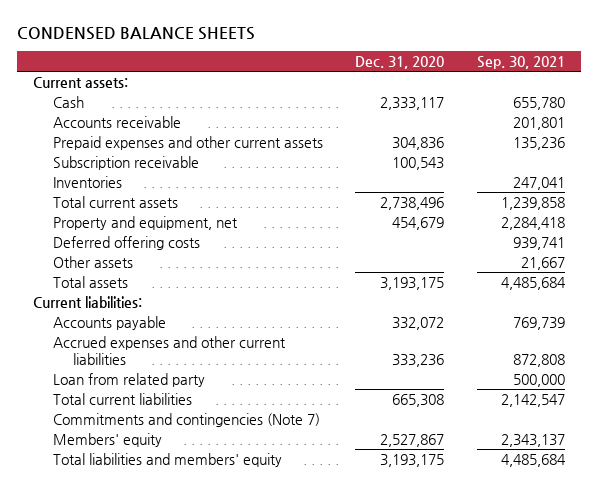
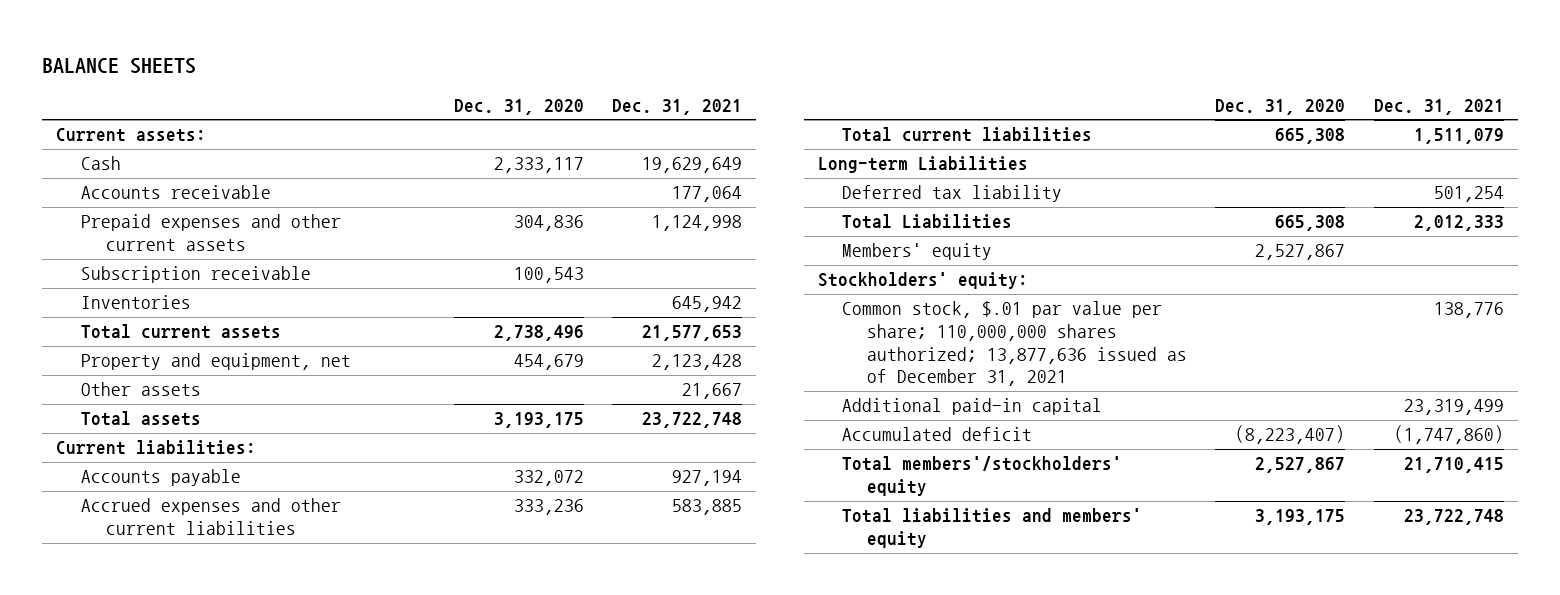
[16,26,255,40] CONDENSED BALANCE SHEETS -> [42,57,197,74] BALANCE SHEETS
[476,55,565,69] Sep. 30, 2021 -> none
none -> [612,98,743,115] Dec. 31, 2021
[53,235,201,250] Deferred offering costs -> none
[53,372,206,387] Loan from related party -> none
[53,412,321,427] Commitments and contingencies (Note 7) -> none
none -> [817,156,1028,174] Long-term Liabilities
none -> [842,185,1063,203] Deferred tax liability
none -> [842,214,1013,230] Total Liabilities
none -> [817,272,1028,290] Stockholders' equity:
none -> [842,301,1188,387] Common stock, $.01 par value per share; 110,000,000 shares authorized; 13,877,636 issued as of December 31, 2021
none -> [842,398,1103,416] Additional paid-in capital
none -> [842,427,1033,442] Accumulated deficit
none -> [842,456,1123,497] Total members'/stockholders' equity

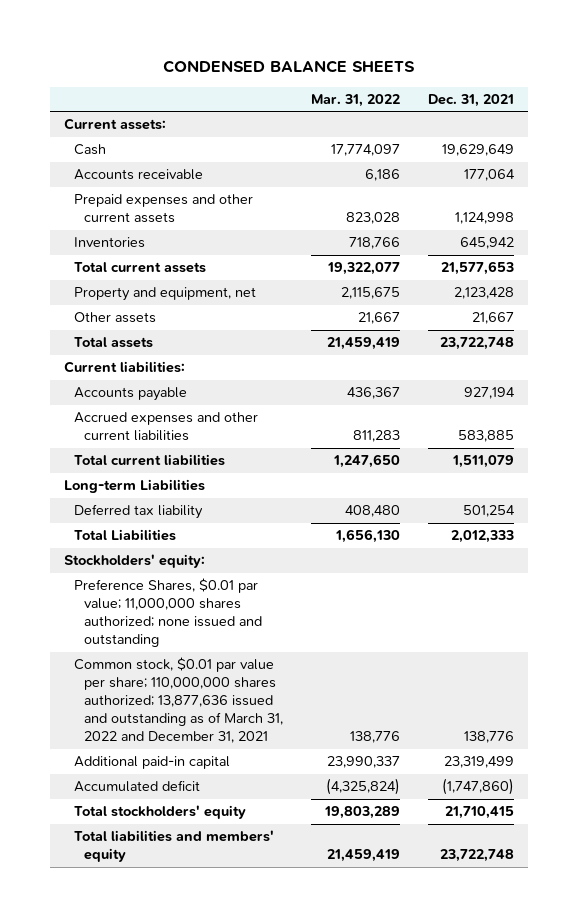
[42,57,197,74] BALANCE SHEETS -> [162,60,415,74] CONDENSED BALANCE SHEETS
[454,98,585,115] Dec. 31, 2020 -> none
none -> [311,93,401,107] Mar. 31, 2022
[81,266,312,284] Subscription receivable -> none
[842,243,993,261] Members' equity -> none
none -> [73,578,263,648] Preference Shares, $0.01 par value; 11,000,000 shares authorized; none issued and outstanding
[842,301,1188,387] Common stock, $.01 par value per share; 110,000,000 shares authorized; 13,877,636 issued as of December 31, 2021 -> [73,657,284,744] Common stock, $0.01 par value per share; 110,000,000 shares authorized; 13,877,636 issued and outstanding as of March 31, 2022 and December 31, 2021
[842,456,1123,497] Total members'/stockholders' equity -> [73,805,246,820] Total stockholders' equity

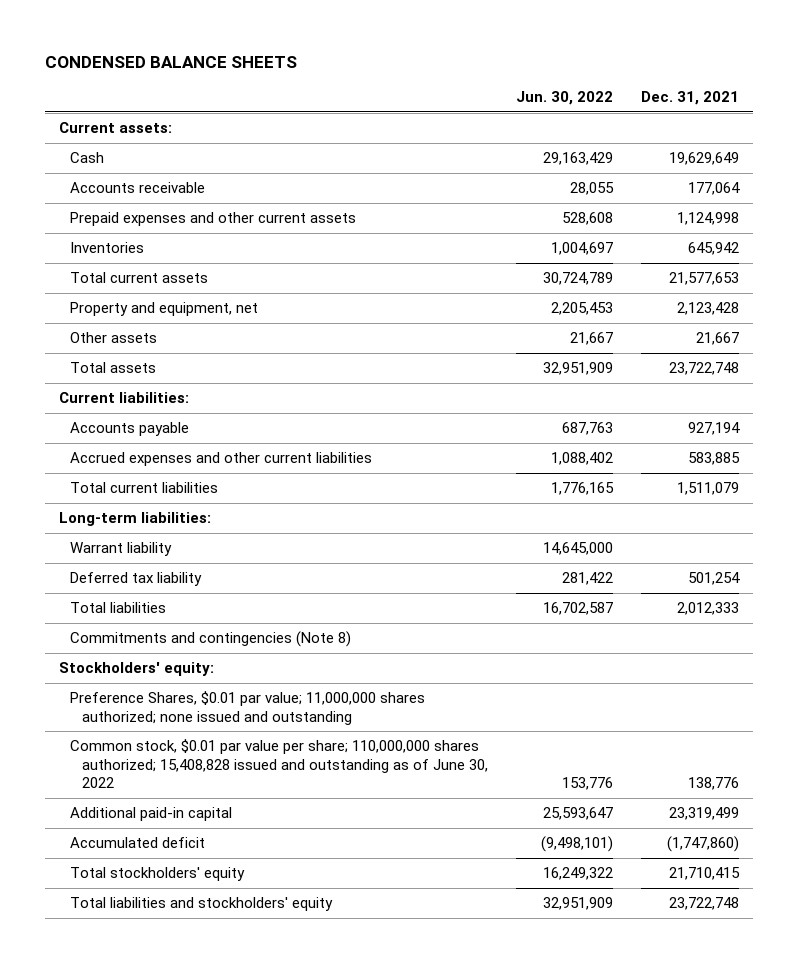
[311,93,401,107] Mar. 31, 2022 -> none
none -> [515,91,613,106] Jun. 30, 2022
[63,479,205,494] Long-term Liabilities -> [58,512,211,527] Long-term liabilities:
none -> [70,542,173,557] Warrant liability
[73,529,176,542] Total Liabilities -> [70,602,167,614] Total liabilities
none -> [70,631,352,648] Commitments and contingencies (Note 8)
[73,657,284,744] Common stock, $0.01 par value per share; 110,000,000 shares authorized; 13,877,636 issued and outstanding as of March 31, 2022 and December 31, 2021 -> [70,739,488,789] Common stock, $0.01 par value per share; 110,000,000 shares authorized; 15,408,828 issued and outstanding as of June 30, 2022
[73,830,274,863] Total liabilities and members' equity -> [70,897,334,912] Total liabilities and stockholders' equity

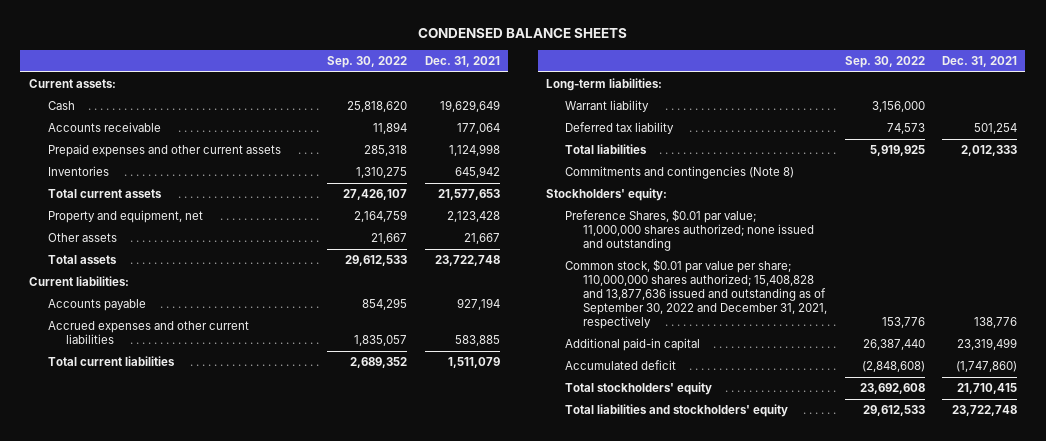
[515,91,613,106] Jun. 30, 2022 -> none
none -> [327,56,408,69] Sep. 30, 2022
[70,739,488,789] Common stock, $0.01 par value per share; 110,000,000 shares authorized; 15,408,828 issued and outstanding as of June 30, 2022 -> [564,259,828,330] Common stock, $0.01 par value per share; 110,000,000 shares authorized; 15,408,828 and 13,877,636 issued and outstanding as of September 30, 2022 and December 31, 2021, respectively

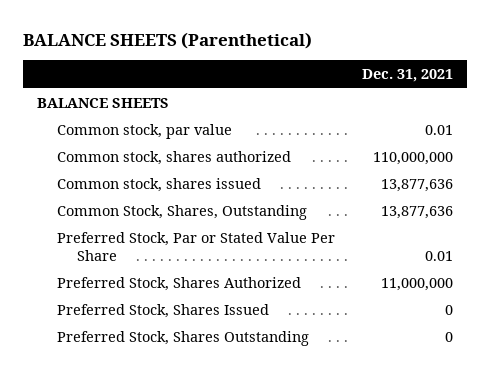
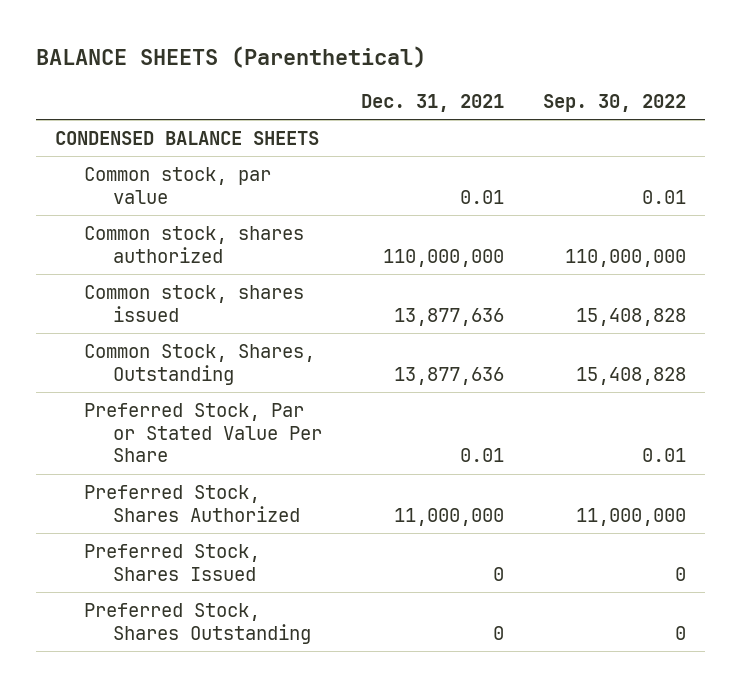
none -> [542,94,686,113] Sep. 30, 2022
[36,97,169,108] BALANCE SHEETS -> [54,130,319,145] CONDENSED BALANCE SHEETS

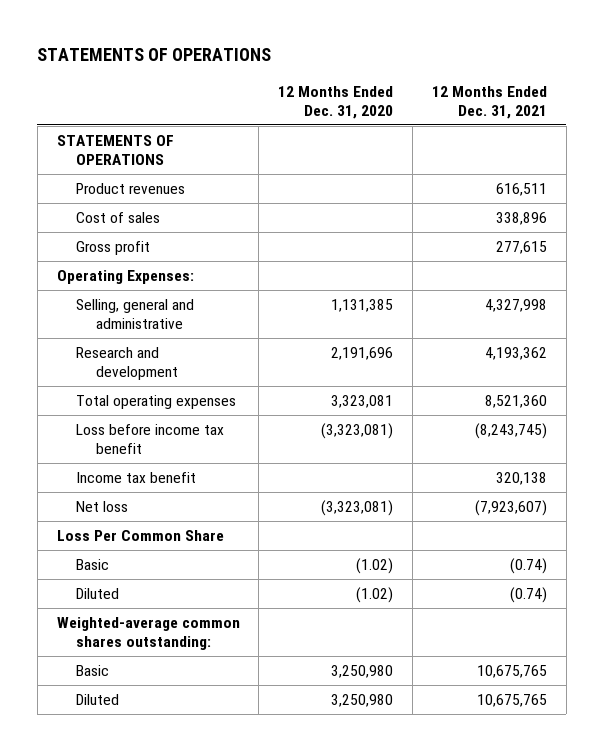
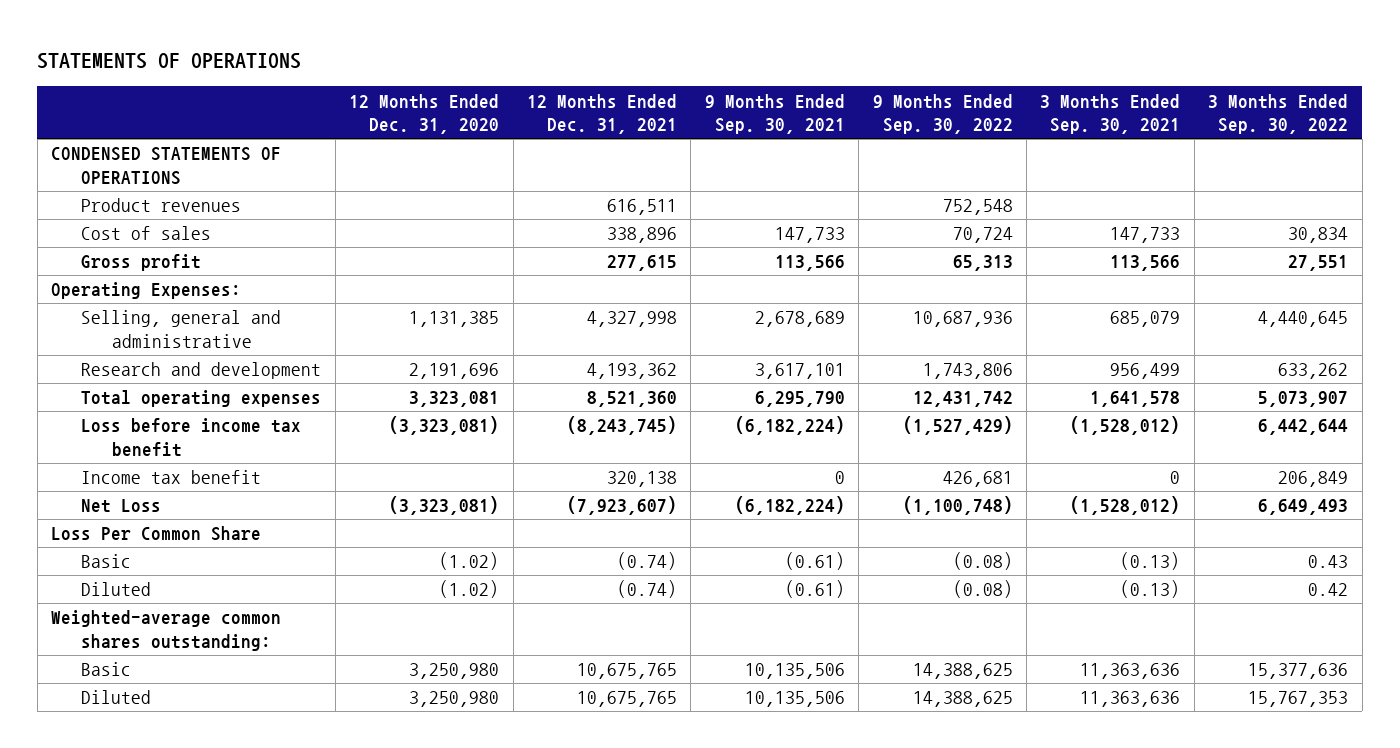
none -> [704,93,845,134] 9 Months Ended Sep. 30, 2021
none -> [872,93,1013,134] 9 Months Ended Sep. 30, 2022
none -> [1040,93,1181,134] 3 Months Ended Sep. 30, 2021
none -> [1208,93,1349,134] 3 Months Ended Sep. 30, 2022
[56,134,174,165] STATEMENTS OF OPERATIONS -> [51,147,282,185] CONDENSED STATEMENTS OF OPERATIONS
[76,500,129,512] Net loss -> [81,499,162,514] Net Loss

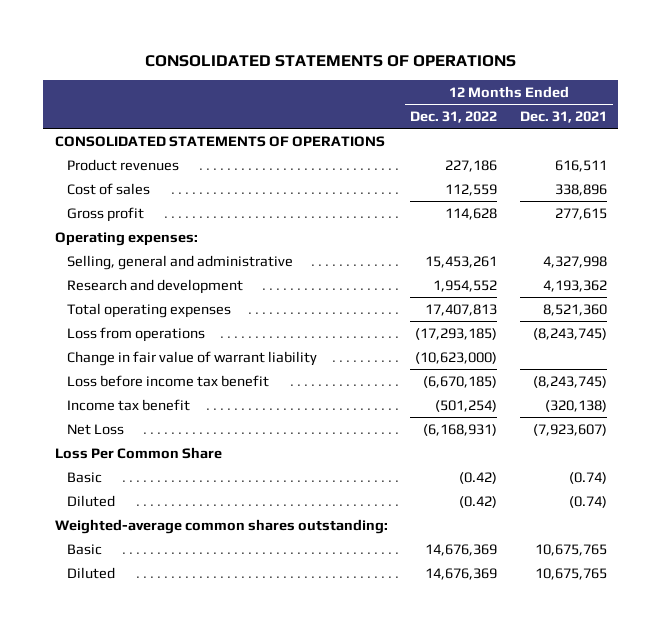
[37,53,302,70] STATEMENTS OF OPERATIONS -> [144,54,516,67] CONSOLIDATED STATEMENTS OF OPERATIONS
[349,93,500,134] 12 Months Ended Dec. 31, 2020 -> none
[704,93,845,134] 9 Months Ended Sep. 30, 2021 -> none
[872,93,1013,134] 9 Months Ended Sep. 30, 2022 -> none
[1040,93,1181,134] 3 Months Ended Sep. 30, 2021 -> none
[1208,93,1349,134] 3 Months Ended Sep. 30, 2022 -> none
none -> [410,110,498,123] Dec. 31, 2022
[51,147,282,185] CONDENSED STATEMENTS OF OPERATIONS -> [54,135,385,147] CONSOLIDATED STATEMENTS OF OPERATIONS
[51,282,242,300] Operating Expenses: -> [54,231,198,246] Operating expenses:
none -> [66,326,205,342] Loss from operations
none -> [66,350,317,366] Change in fair value of warrant liability
[607,471,678,488] 320,138 -> [544,399,607,412] (320,138)

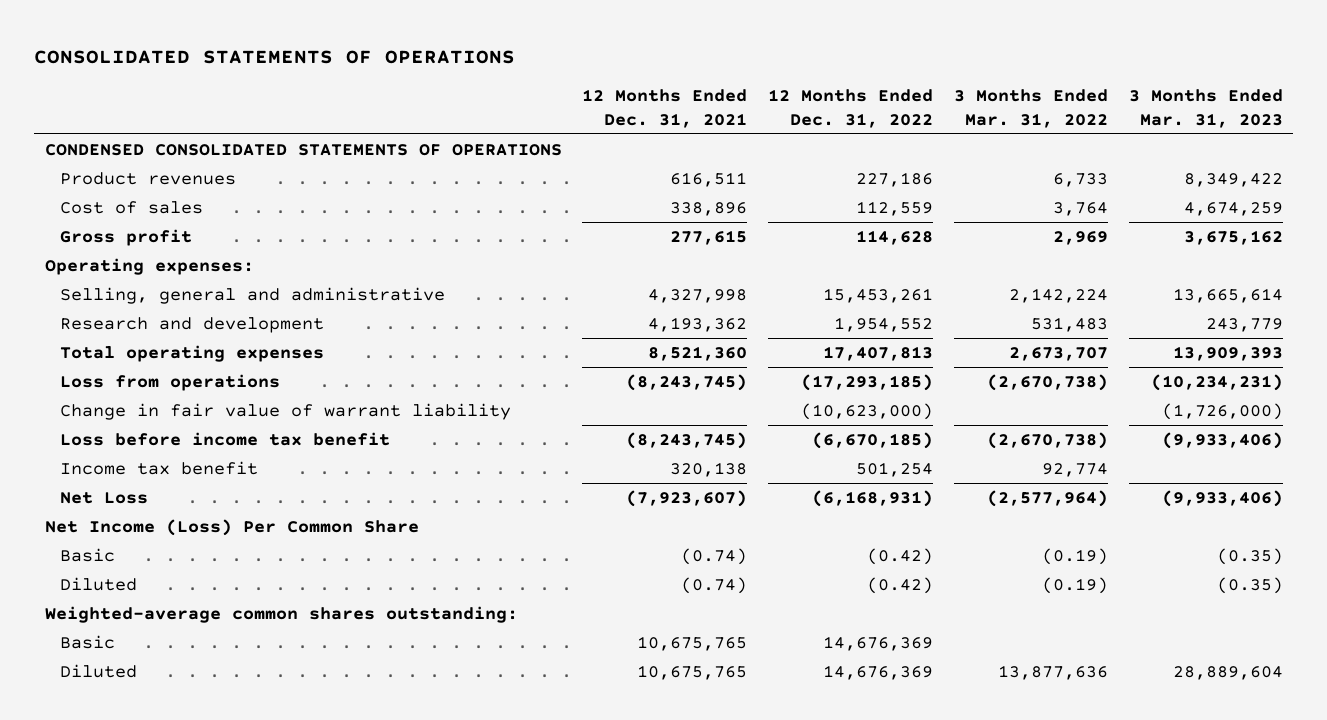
none -> [953,89,1108,128] 3 Months Ended Mar. 31, 2022
none -> [1128,89,1283,128] 3 Months Ended Mar. 31, 2023
[54,135,385,147] CONSOLIDATED STATEMENTS OF OPERATIONS -> [44,143,562,156] CONDENSED CONSOLIDATED STATEMENTS OF OPERATIONS
[435,399,498,412] (501,254) -> [856,461,934,477] 501,254
[544,399,607,412] (320,138) -> [670,461,748,477] 320,138
[54,446,222,459] Loss Per Common Share -> [44,518,419,536] Net Income (Loss) Per Common Share

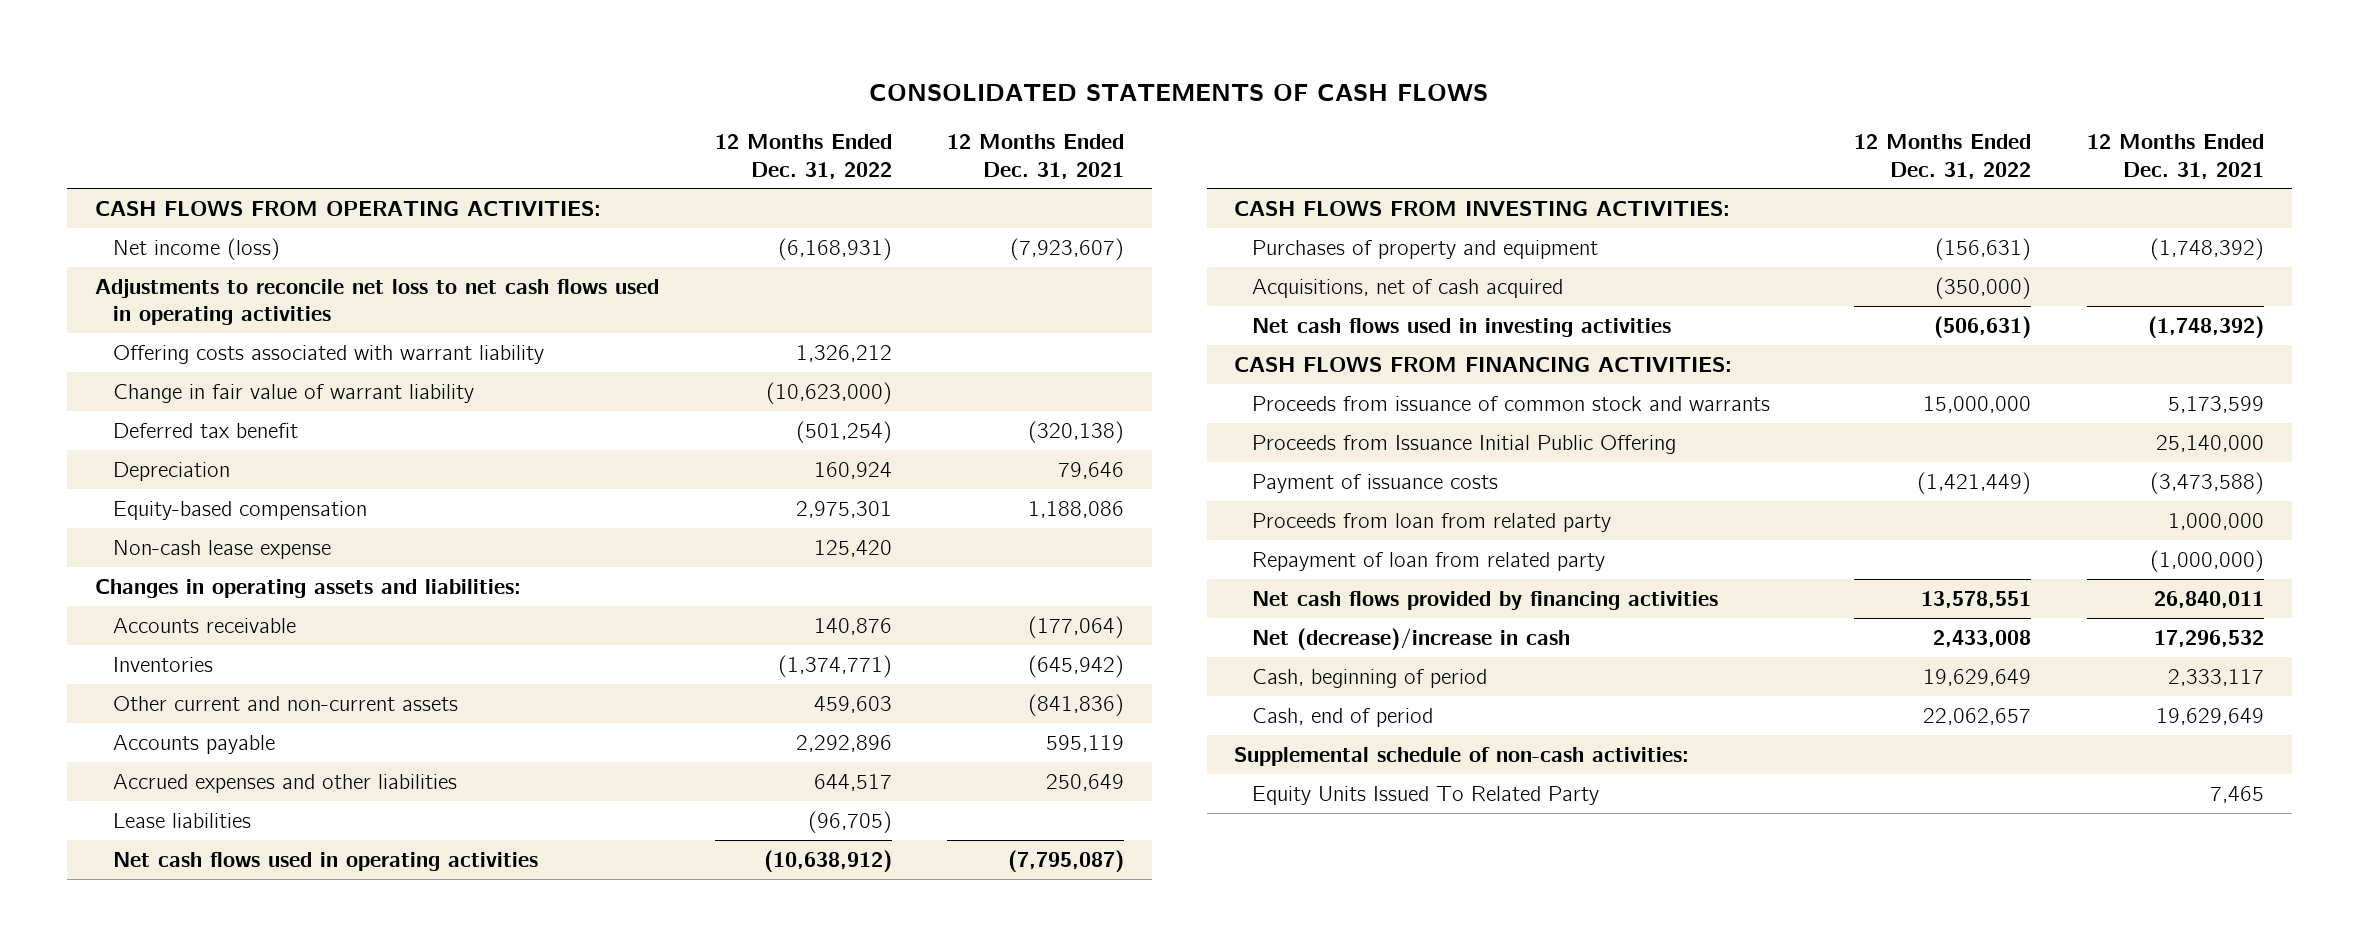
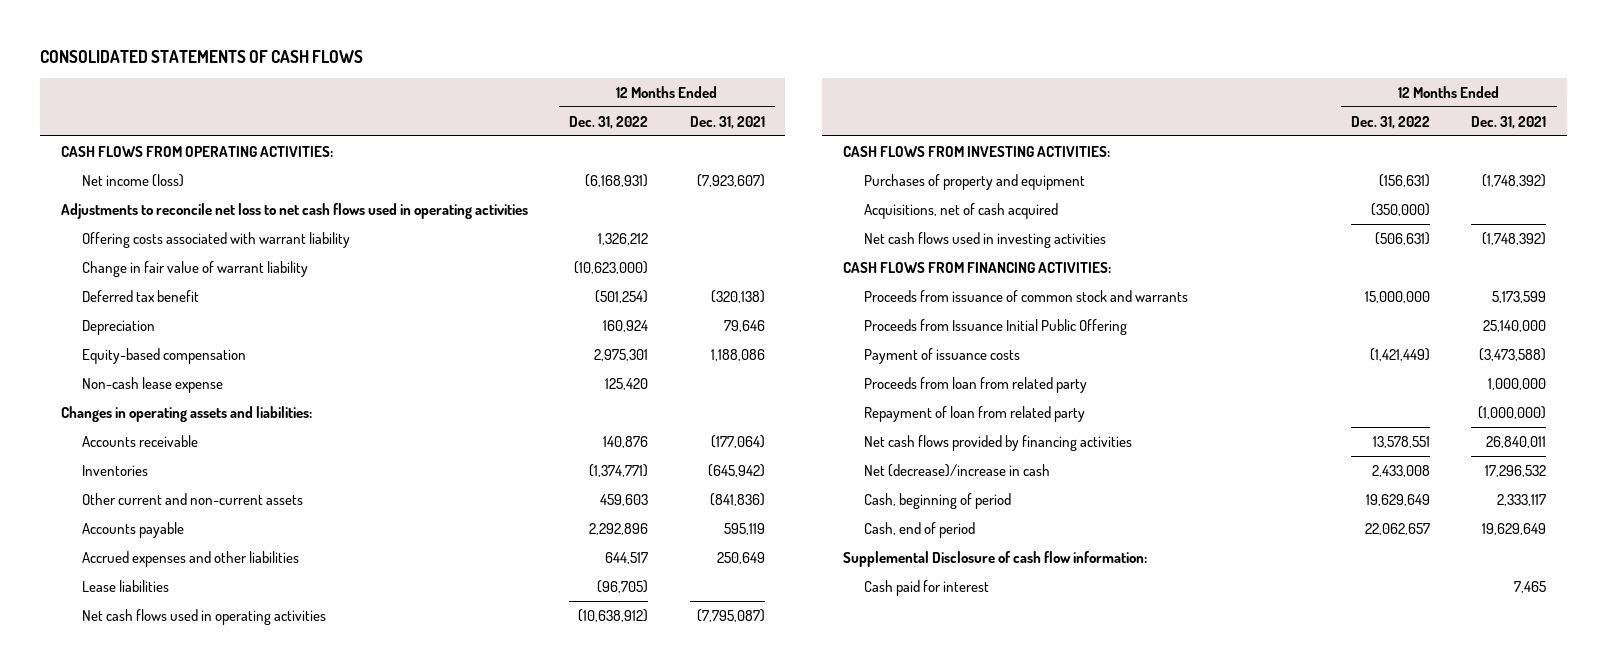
[1234,746,1690,766] Supplemental schedule of non-cash activities: -> none
none -> [842,550,1147,567] Supplemental Disclosure of cash flow information:
[1252,785,1600,805] Equity Units Issued To Related Party -> [864,579,990,596] Cash paid for interest

